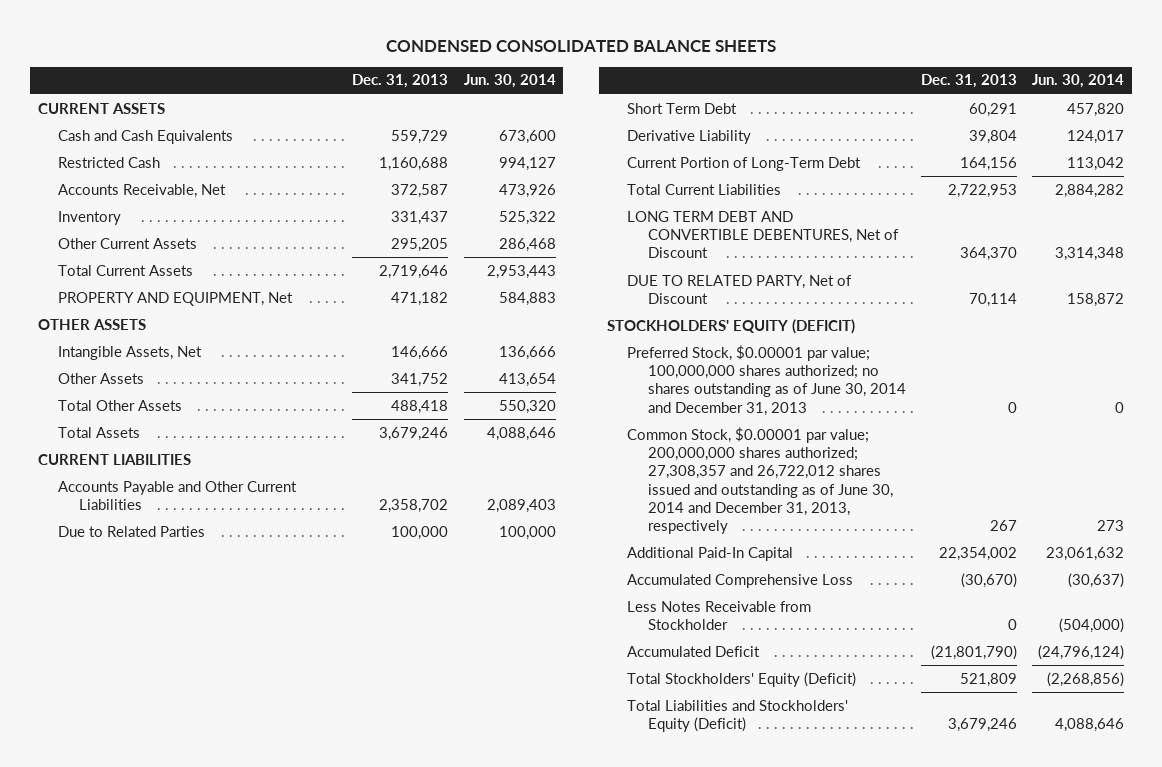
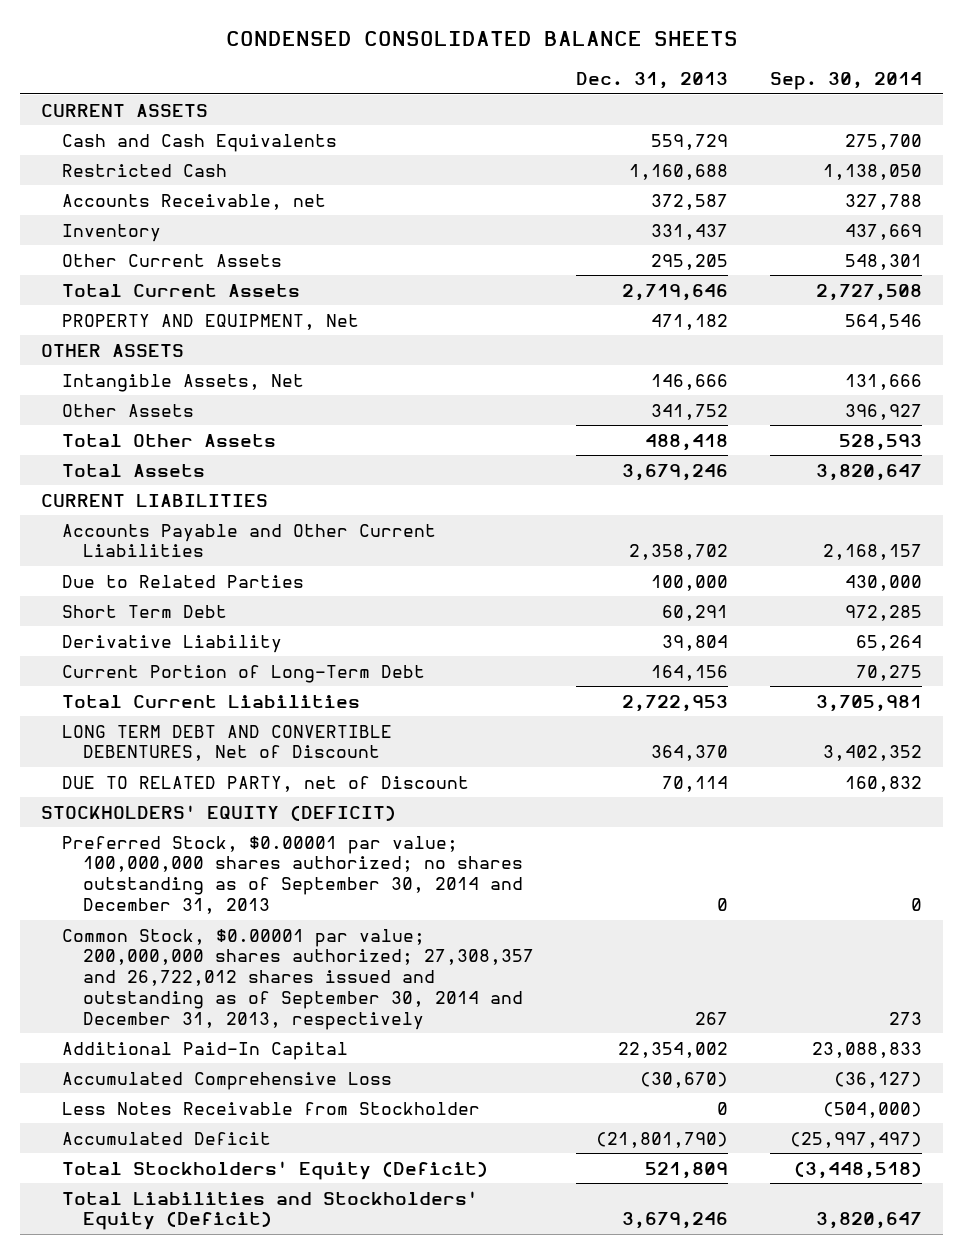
[463,74,556,89] Jun. 30, 2014 -> none
none -> [770,72,923,91] Sep. 30, 2014
[58,183,227,198] Accounts Receivable, Net -> [61,193,326,210] Accounts Receivable, net
[627,274,853,304] DUE TO RELATED PARTY, Net of Discount -> [61,775,469,792] DUE TO RELATED PARTY, net of Discount
[627,344,906,416] Preferred Stock, $0.00001 par value; 100,000,000 shares authorized; no shares outstanding as of June 30, 2014 and December 31, 2013 -> [61,835,524,915] Preferred Stock, $0.00001 par value; 100,000,000 shares authorized; no shares outstanding as of September 30, 2014 and December 31, 2013
[627,426,893,535] Common Stock, $0.00001 par value; 200,000,000 shares authorized; 27,308,357 and 26,722,012 shares issued and outstanding as of June 30, 2014 and December 31, 2013, respectively -> [61,928,535,1031] Common Stock, $0.00001 par value; 200,000,000 shares authorized; 27,308,357 and 26,722,012 shares issued and outstanding as of September 30, 2014 and December 31, 2013, respectively

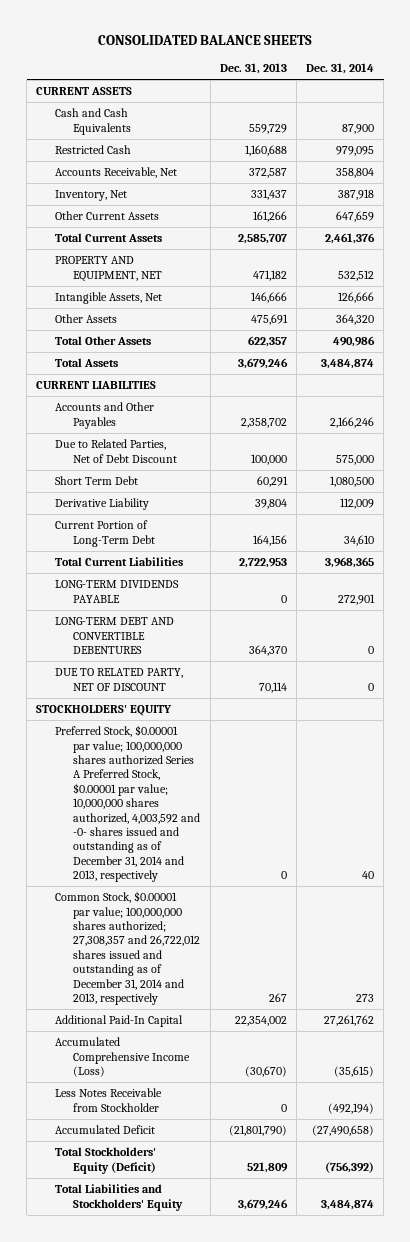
[225,31,738,47] CONDENSED CONSOLIDATED BALANCE SHEETS -> [98,34,313,45] CONSOLIDATED BALANCE SHEETS
[770,72,923,91] Sep. 30, 2014 -> none
none -> [306,62,375,74] Dec. 31, 2014
[40,343,184,357] OTHER ASSETS -> none
[61,193,326,210] Accounts Receivable, net -> [54,167,177,179] Accounts Receivable, Net
[61,223,161,242] Inventory -> [54,190,127,202] Inventory, Net
[651,253,729,270] 295,205 -> [252,211,287,223] 161,266
[622,283,729,301] 2,719,646 -> [237,234,287,245] 2,585,707
[61,313,359,330] PROPERTY AND EQUIPMENT, Net -> [54,256,163,282] PROPERTY AND EQUIPMENT, NET
[651,403,729,420] 341,752 -> [250,314,288,326] 475,691
[645,433,729,451] 488,418 -> [247,336,287,348] 622,357
[61,523,436,558] Accounts Payable and Other Current Liabilities -> [54,402,154,429] Accounts and Other Payables
[61,574,304,588] Due to Related Parties -> [54,439,178,463] Due to Related Parties, Net of Debt Discount
none -> [54,580,179,603] LONG-TERM DIVIDENDS PAYABLE
[61,724,392,762] LONG TERM DEBT AND CONVERTIBLE DEBENTURES, Net of Discount -> [54,617,174,655] LONG-TERM DEBT AND CONVERTIBLE DEBENTURES
[61,775,469,792] DUE TO RELATED PARTY, net of Discount -> [54,668,183,691] DUE TO RELATED PARTY, NET OF DISCOUNT
[40,804,396,821] STOCKHOLDERS' EQUITY (DEFICIT) -> [36,705,173,717] STOCKHOLDERS' EQUITY
[61,835,524,915] Preferred Stock, $0.00001 par value; 100,000,000 shares authorized; no shares outstanding as of September 30, 2014 and December 31, 2013 -> [54,725,201,883] Preferred Stock, $0.00001 par value; 100,000,000 shares authorized Series A Preferred Stock, $0.00001 par value; 10,000,000 shares authorized, 4,003,592 and -0- shares issued and outstanding as of December 31, 2014 and 2013, respectively
[61,928,535,1031] Common Stock, $0.00001 par value; 200,000,000 shares authorized; 27,308,357 and 26,722,012 shares issued and outstanding as of September 30, 2014 and December 31, 2013, respectively -> [54,891,201,1006] Common Stock, $0.00001 par value; 100,000,000 shares authorized; 27,308,357 and 26,722,012 shares issued and outstanding as of December 31, 2014 and 2013, respectively
[61,1071,392,1090] Accumulated Comprehensive Loss -> [54,1037,191,1078] Accumulated Comprehensive Income (Loss)
[61,1190,478,1231] Total Liabilities and Stockholders' Equity (Deficit) -> [54,1184,184,1211] Total Liabilities and Stockholders' Equity

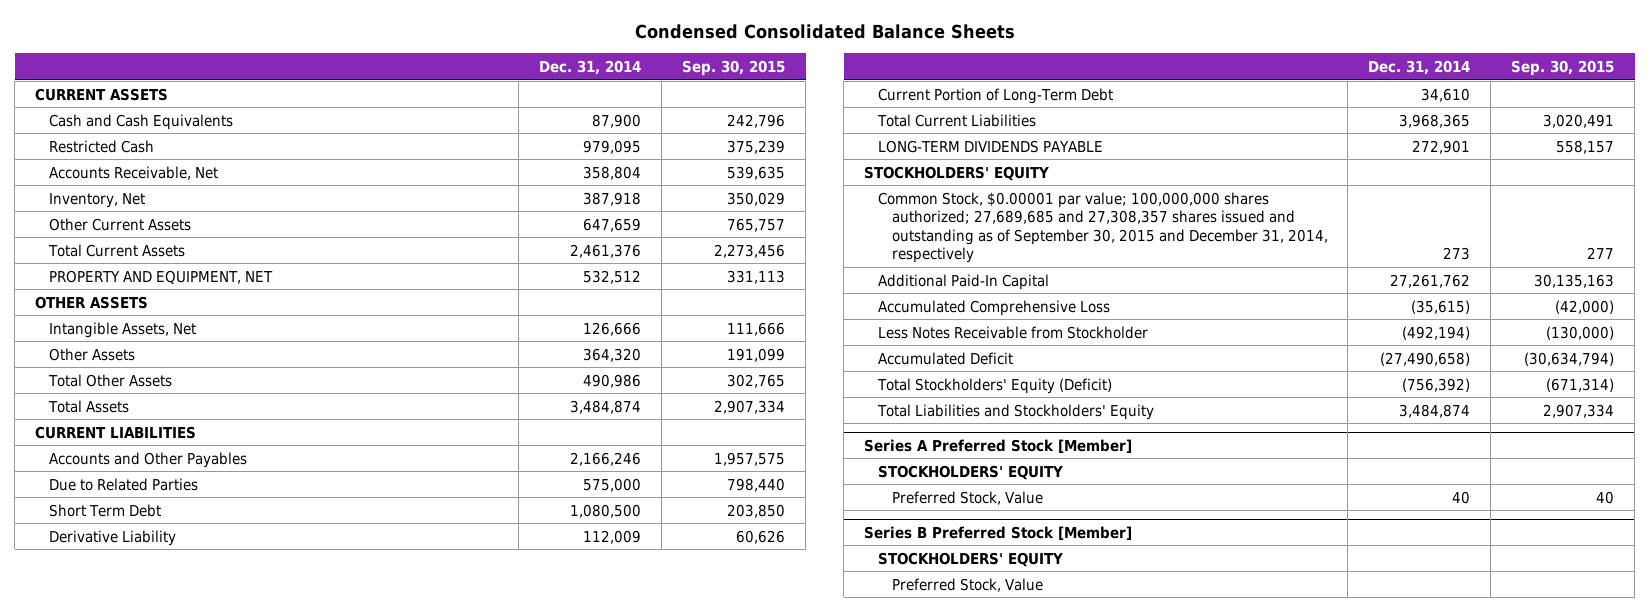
[98,34,313,45] CONSOLIDATED BALANCE SHEETS -> [634,24,1015,40] Condensed Consolidated Balance Sheets
[219,62,287,74] Dec. 31, 2013 -> none
none -> [682,60,786,77] Sep. 30, 2015
none -> [35,295,149,309] OTHER ASSETS
[54,439,178,463] Due to Related Parties, Net of Debt Discount -> [48,477,198,491] Due to Related Parties
[54,617,174,655] LONG-TERM DEBT AND CONVERTIBLE DEBENTURES -> none
[54,668,183,691] DUE TO RELATED PARTY, NET OF DISCOUNT -> none
[54,725,201,883] Preferred Stock, $0.00001 par value; 100,000,000 shares authorized Series A Preferred Stock, $0.00001 par value; 10,000,000 shares authorized, 4,003,592 and -0- shares issued and outstanding as of December 31, 2014 and 2013, respectively -> none
[54,891,201,1006] Common Stock, $0.00001 par value; 100,000,000 shares authorized; 27,308,357 and 26,722,012 shares issued and outstanding as of December 31, 2014 and 2013, respectively -> [877,191,1328,264] Common Stock, $0.00001 par value; 100,000,000 shares authorized; 27,689,685 and 27,308,357 shares issued and outstanding as of September 30, 2015 and December 31, 2014, respectively
[54,1037,191,1078] Accumulated Comprehensive Income (Loss) -> [877,299,1110,316] Accumulated Comprehensive Loss
none -> [864,438,1133,453] Series A Preferred Stock [Member]
none -> [877,464,1063,480] STOCKHOLDERS' EQUITY
none -> [891,490,1043,505] Preferred Stock, Value
none -> [864,525,1133,540] Series B Preferred Stock [Member]
none -> [877,551,1063,567] STOCKHOLDERS' EQUITY
none -> [891,577,1043,592] Preferred Stock, Value

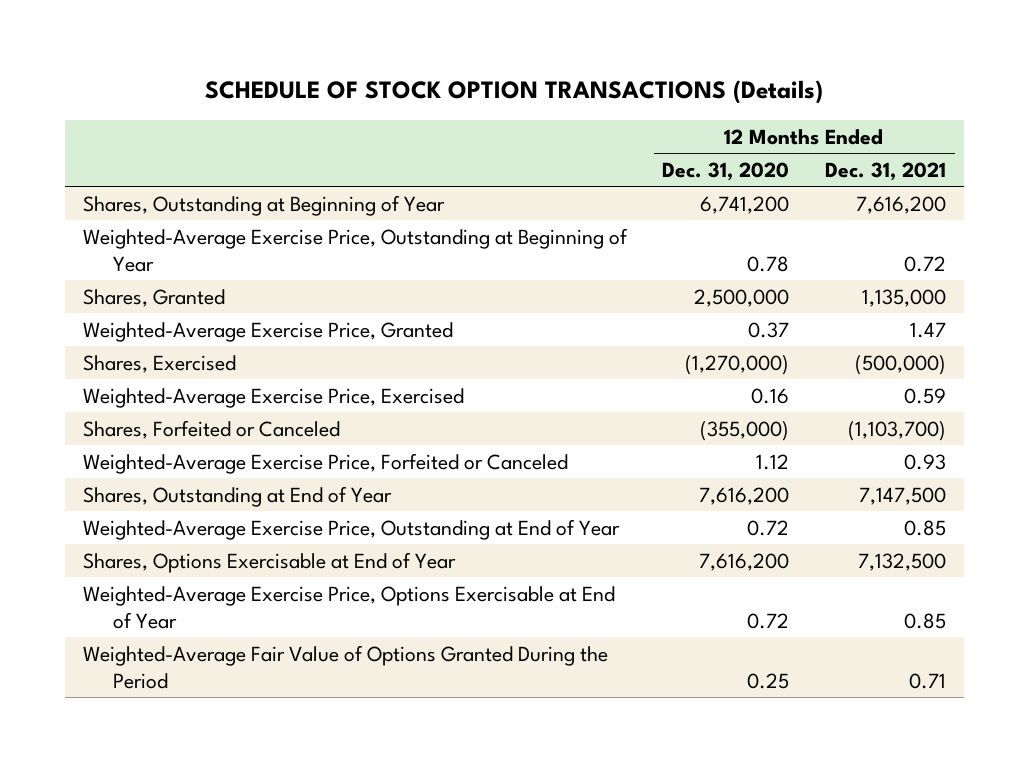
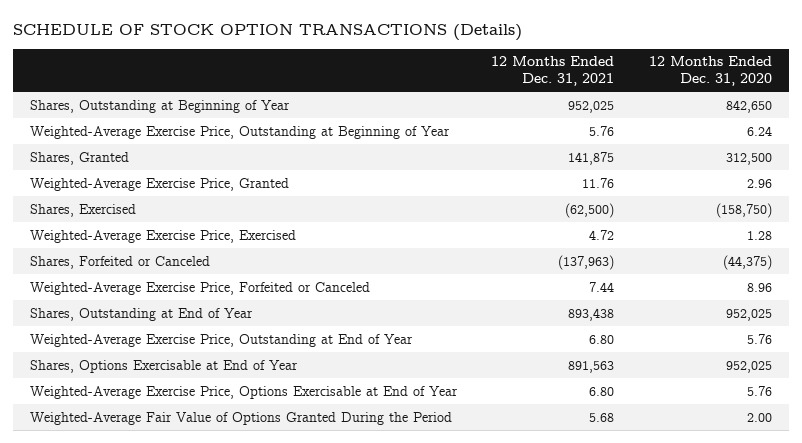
[700,195,790,214] 6,741,200 -> [725,99,772,113] 842,650
[856,195,947,214] 7,616,200 -> [568,100,615,113] 952,025
[747,255,790,272] 0.78 -> [746,125,772,136] 6.24
[904,255,947,272] 0.72 -> [589,125,615,136] 5.76
[694,288,790,307] 2,500,000 -> [725,152,772,165] 312,500
[862,288,947,307] 1,135,000 -> [568,151,615,165] 141,875
[748,321,790,338] 0.37 -> [746,178,772,188] 2.96
[910,321,947,338] 1.47 -> [582,177,615,188] 11.76
[685,354,790,375] (1,270,000) -> [715,202,772,218] (158,750)
[855,354,947,375] (500,000) -> [565,202,615,218] (62,500)
[751,387,790,404] 0.16 -> [746,230,772,240] 1.28
[904,387,947,404] 0.59 -> [589,229,615,240] 4.72
[700,420,790,441] (355,000) -> [722,254,772,270] (44,375)
[848,420,947,441] (1,103,700) -> [558,254,615,270] (137,963)
[756,453,790,470] 1.12 -> [746,282,772,292] 8.96
[904,453,947,470] 0.93 -> [589,281,615,292] 7.44
[699,486,790,505] 7,616,200 -> [725,308,772,321] 952,025
[859,486,947,505] 7,147,500 -> [568,307,615,321] 893,438
[747,519,790,536] 0.72 -> [746,333,772,344] 5.76
[904,519,947,536] 0.85 -> [589,334,615,344] 6.80
[699,552,790,571] 7,616,200 -> [725,360,772,373] 952,025
[858,552,947,571] 7,132,500 -> [568,360,615,373] 891,563
[747,612,790,629] 0.72 -> [746,385,772,396] 5.76
[904,612,947,629] 0.85 -> [589,386,615,396] 6.80
[747,672,790,689] 0.25 -> [746,412,772,422] 2.00
[909,672,947,689] 0.71 -> [589,412,615,422] 5.68

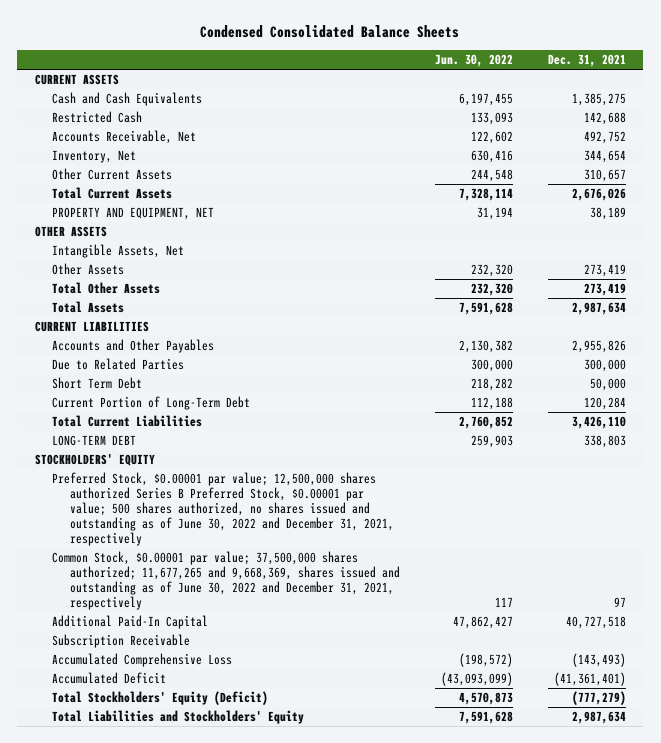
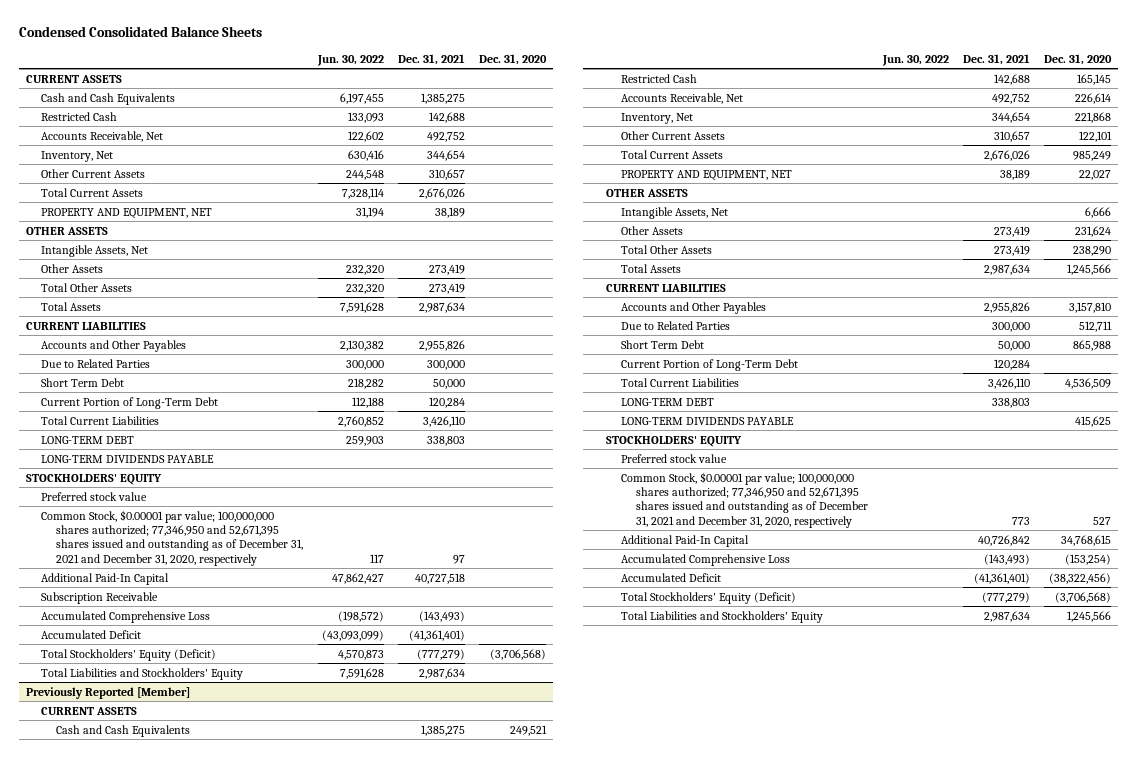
none -> [479,54,548,66] Dec. 31, 2020
none -> [41,454,215,463] LONG-TERM DIVIDENDS PAYABLE
[52,472,394,547] Preferred Stock, $0.00001 par value; 12,500,000 shares authorized Series B Preferred Stock, $0.00001 par value; 500 shares authorized, no shares issued and outstanding as of June 30, 2022 and December 31, 2021, respectively -> [41,491,148,501] Preferred stock value
[52,551,400,611] Common Stock, $0.00001 par value; 37,500,000 shares authorized; 11,677,265 and 9,668,369, shares issued and outstanding as of June 30, 2022 and December 31, 2021, respectively -> [41,509,304,566] Common Stock, $0.00001 par value; 100,000,000 shares authorized; 77,346,950 and 52,671,395 shares issued and outstanding as of December 31, 2021 and December 31, 2020, respectively
none -> [25,686,190,699] Previously Reported [Member]
none -> [41,706,138,715] CURRENT ASSETS
none -> [56,724,191,737] Cash and Cash Equivalents
none -> [621,73,698,83] Restricted Cash
none -> [621,92,744,104] Accounts Receivable, Net
none -> [621,112,694,124] Inventory, Net
none -> [621,130,726,140] Other Current Assets
none -> [621,149,724,159] Total Current Assets
none -> [621,169,793,181] PROPERTY AND EQUIPMENT, NET
none -> [605,188,688,197] OTHER ASSETS
none -> [621,206,729,219] Intangible Assets, Net
none -> [621,225,684,235] Other Assets
none -> [621,244,713,254] Total Other Assets
none -> [621,263,682,273] Total Assets
none -> [605,283,726,292] CURRENT LIABILITIES
none -> [621,301,767,314] Accounts and Other Payables
none -> [621,320,731,330] Due to Related Parties
none -> [621,339,705,349] Short Term Debt
none -> [621,358,799,371] Current Portion of Long-Term Debt
none -> [621,377,740,387] Total Current Liabilities
none -> [621,397,715,406] LONG-TERM DEBT
none -> [621,416,795,425] LONG-TERM DIVIDENDS PAYABLE
none -> [605,435,742,447] STOCKHOLDERS' EQUITY
none -> [621,453,728,463] Preferred stock value
none -> [621,471,869,528] Common Stock, $0.00001 par value; 100,000,000 shares authorized; 77,346,950 and 52,671,395 shares issued and outstanding as of December 31, 2021 and December 31, 2020, respectively
none -> [621,534,750,547] Additional Paid-In Capital
none -> [621,553,791,566] Accumulated Comprehensive Loss
none -> [621,572,722,582] Accumulated Deficit
none -> [621,591,797,604] Total Stockholders' Equity (Deficit)
none -> [621,610,824,623] Total Liabilities and Stockholders' Equity

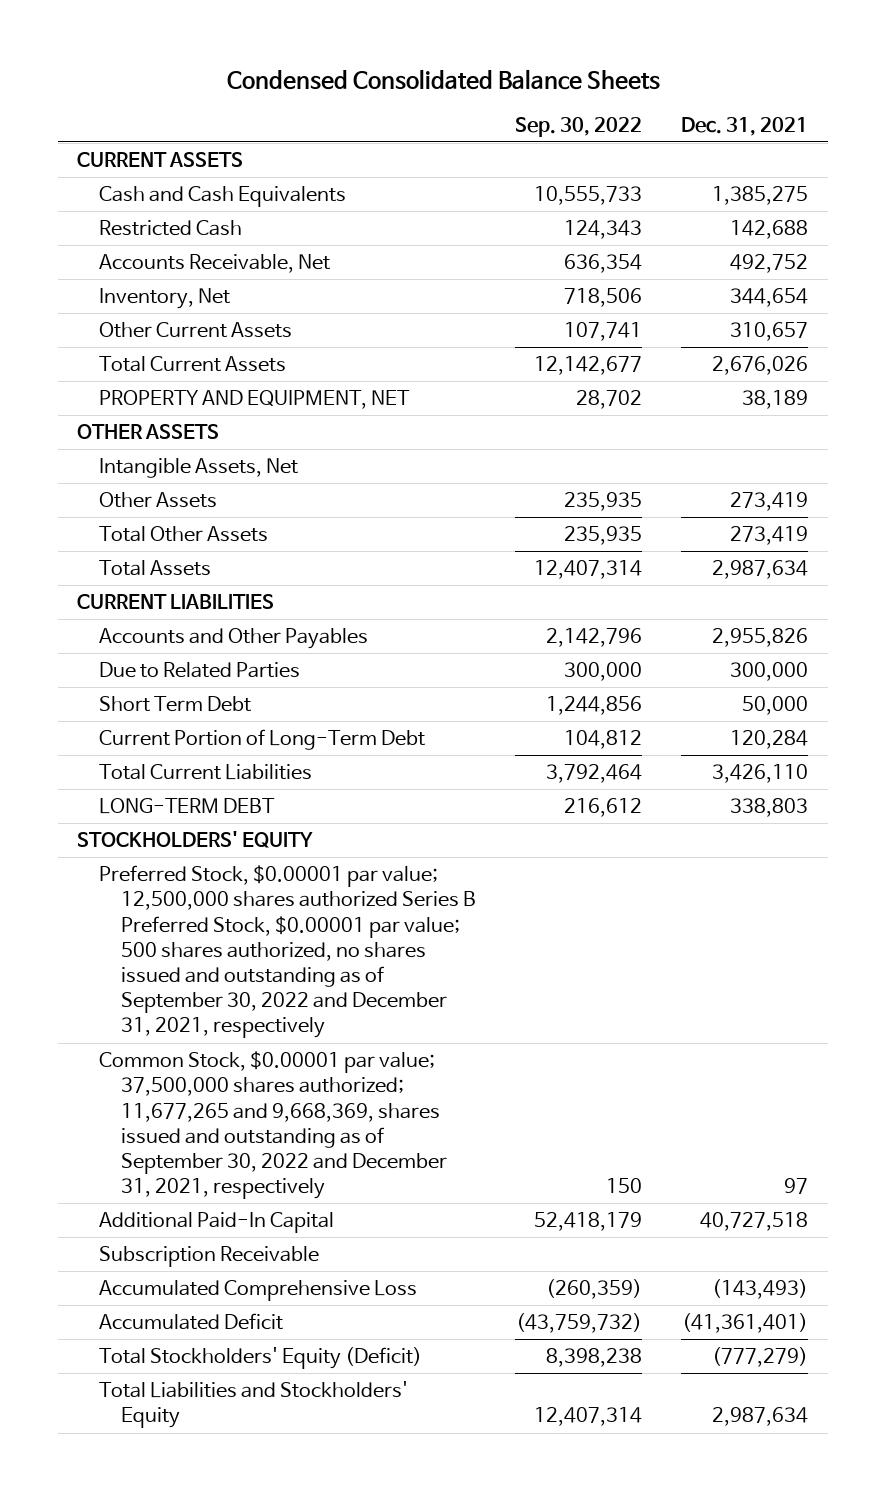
[316,55,384,67] Jun. 30, 2022 -> none
[479,54,548,66] Dec. 31, 2020 -> none
none -> [514,116,642,137] Sep. 30, 2022
[41,454,215,463] LONG-TERM DIVIDENDS PAYABLE -> none
[41,491,148,501] Preferred stock value -> [98,865,476,1039] Preferred Stock, $0.00001 par value; 12,500,000 shares authorized Series B Preferred Stock, $0.00001 par value; 500 shares authorized, no shares issued and outstanding as of September 30, 2022 and December 31, 2021, respectively
[41,509,304,566] Common Stock, $0.00001 par value; 100,000,000 shares authorized; 77,346,950 and 52,671,395 shares issued and outstanding as of December 31, 2021 and December 31, 2020, respectively -> [98,1051,447,1200] Common Stock, $0.00001 par value; 37,500,000 shares authorized; 11,677,265 and 9,668,369, shares issued and outstanding as of September 30, 2022 and December 31, 2021, respectively
[25,686,190,699] Previously Reported [Member] -> none
[41,706,138,715] CURRENT ASSETS -> none
[56,724,191,737] Cash and Cash Equivalents -> none
[621,73,698,83] Restricted Cash -> none
[621,92,744,104] Accounts Receivable, Net -> none
[621,112,694,124] Inventory, Net -> none
[621,130,726,140] Other Current Assets -> none
[621,149,724,159] Total Current Assets -> none
[621,169,793,181] PROPERTY AND EQUIPMENT, NET -> none
[605,188,688,197] OTHER ASSETS -> none
[621,206,729,219] Intangible Assets, Net -> none
[621,225,684,235] Other Assets -> none
[621,244,713,254] Total Other Assets -> none
[621,263,682,273] Total Assets -> none
[605,283,726,292] CURRENT LIABILITIES -> none
[621,301,767,314] Accounts and Other Payables -> none
[621,320,731,330] Due to Related Parties -> none
[621,339,705,349] Short Term Debt -> none
[621,358,799,371] Current Portion of Long-Term Debt -> none
[621,377,740,387] Total Current Liabilities -> none
[621,397,715,406] LONG-TERM DEBT -> none
[621,416,795,425] LONG-TERM DIVIDENDS PAYABLE -> none
[605,435,742,447] STOCKHOLDERS' EQUITY -> none
[621,453,728,463] Preferred stock value -> none
[621,471,869,528] Common Stock, $0.00001 par value; 100,000,000 shares authorized; 77,346,950 and 52,671,395 shares issued and outstanding as of December 31, 2021 and December 31, 2020, respectively -> none
[621,534,750,547] Additional Paid-In Capital -> none
[621,553,791,566] Accumulated Comprehensive Loss -> none
[621,572,722,582] Accumulated Deficit -> none
[621,591,797,604] Total Stockholders' Equity (Deficit) -> none
[621,610,824,623] Total Liabilities and Stockholders' Equity -> none

